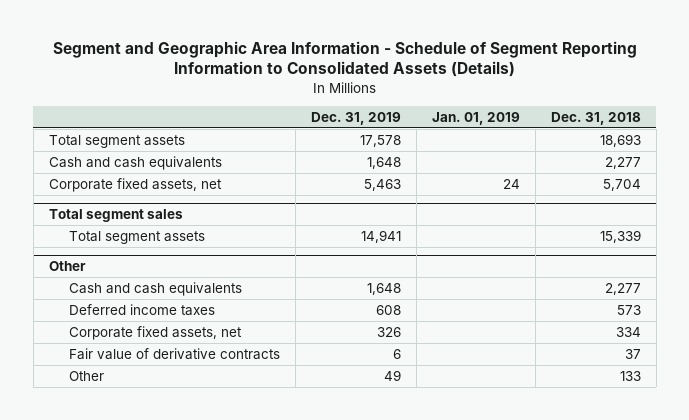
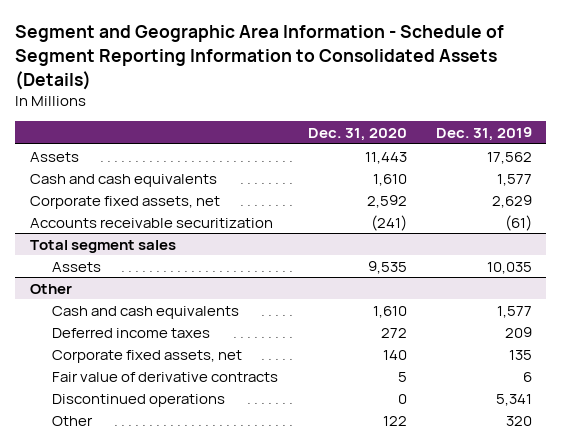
[431,111,520,125] Jan. 01, 2019 -> none
[550,111,641,125] Dec. 31, 2018 -> none
none -> [307,127,407,141] Dec. 31, 2020
[48,134,185,148] Total segment assets -> [29,151,79,162] Assets
[359,134,401,147] 17,578 -> [486,151,532,164] 17,562
[366,156,401,169] 1,648 -> [496,173,532,186] 1,577
[363,178,401,191] 5,463 -> [491,194,532,208] 2,629
none -> [29,217,273,228] Accounts receivable securitization
[68,230,205,244] Total segment assets -> [52,261,102,272] Assets
[360,229,401,243] 14,941 -> [486,261,532,274] 10,035
[366,282,401,295] 1,648 -> [496,305,532,318] 1,577
[375,304,401,315] 608 -> [504,326,532,338] 209
[376,326,401,337] 326 -> [508,349,532,360] 135
none -> [52,393,226,407] Discontinued operations
[383,369,401,381] 49 -> [505,415,532,426] 320

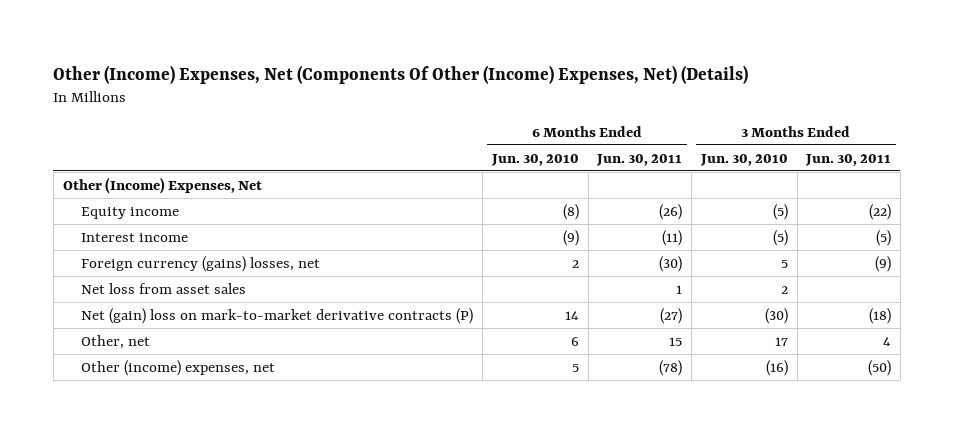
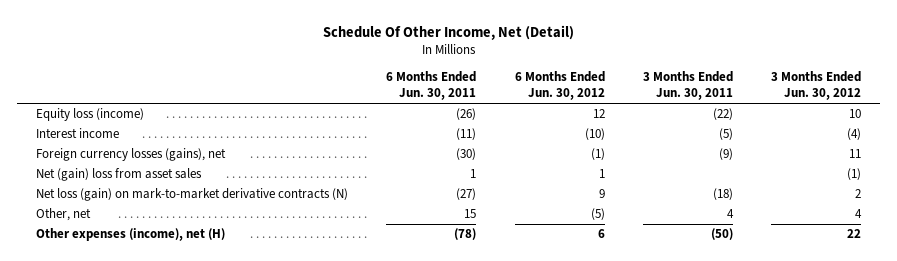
[53,64,749,84] Other (Income) Expenses, Net (Components Of Other (Income) Expenses, Net) (Details) -> [322,24,574,40] Schedule Of Other Income, Net (Detail)
[490,153,579,166] Jun. 30, 2010 -> none
[699,153,788,166] Jun. 30, 2010 -> none
none -> [514,71,605,101] 6 Months Ended Jun. 30, 2012
none -> [771,71,862,101] 3 Months Ended Jun. 30, 2012
[62,176,262,194] Other (Income) Expenses, Net -> none
[81,206,180,219] Equity income -> [36,108,145,122] Equity loss (income)
[81,255,321,272] Foreign currency (gains) losses, net -> [36,148,227,162] Foreign currency losses (gains), net
[81,282,247,294] Net loss from asset sales -> [36,168,203,182] Net (gain) loss from asset sales
[81,307,474,324] Net (gain) loss on mark-to-market derivative contracts (P) -> [36,188,349,202] Net loss (gain) on mark-to-market derivative contracts (N)
[81,359,276,376] Other (income) expenses, net -> [36,228,226,242] Other expenses (income), net (H)

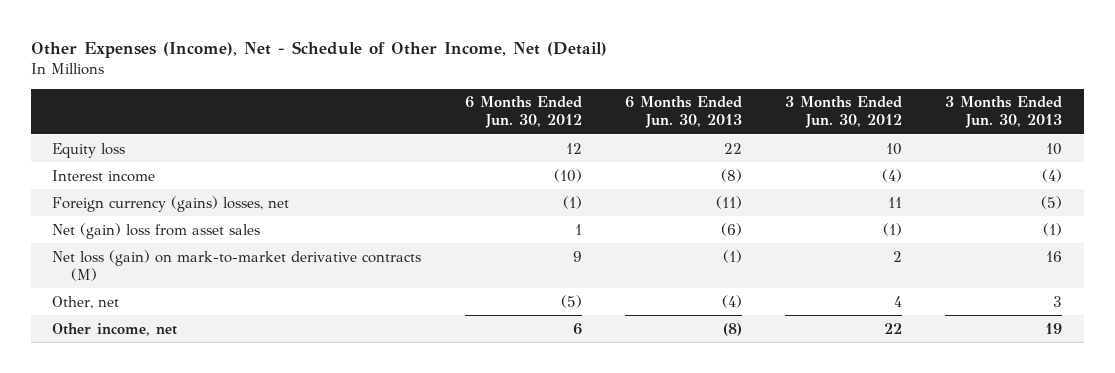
[322,24,574,40] Schedule Of Other Income, Net (Detail) -> [30,40,607,58] Other Expenses (Income), Net - Schedule of Other Income, Net (Detail)
[386,71,477,101] 6 Months Ended Jun. 30, 2011 -> none
[642,71,733,101] 3 Months Ended Jun. 30, 2011 -> none
none -> [624,96,742,129] 6 Months Ended Jun. 30, 2013
none -> [945,96,1063,129] 3 Months Ended Jun. 30, 2013
[36,108,145,122] Equity loss (income) -> [52,142,126,158] Equity loss
[36,148,227,162] Foreign currency losses (gains), net -> [52,195,290,212] Foreign currency (gains) losses, net
[36,188,349,202] Net loss (gain) on mark-to-market derivative contracts (N) -> [52,249,422,281] Net loss (gain) on mark-to-market derivative contracts (M)
[36,228,226,242] Other expenses (income), net (H) -> [52,322,178,336] Other income, net

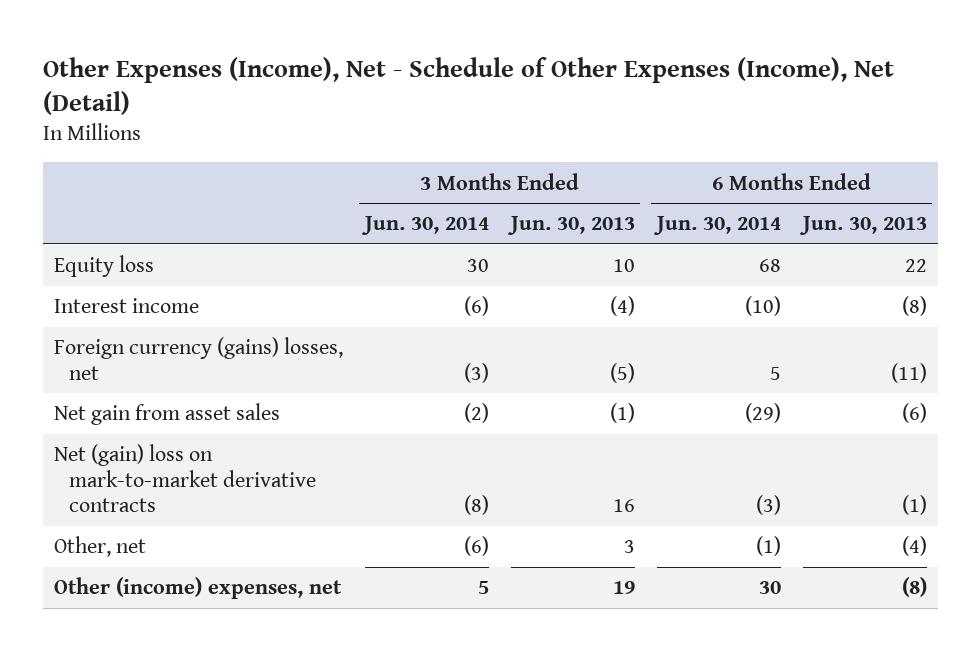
[30,40,607,58] Other Expenses (Income), Net - Schedule of Other Income, Net (Detail) -> [42,56,894,115] Other Expenses (Income), Net - Schedule of Other Expenses (Income), Net (Detail)
[464,96,582,129] 6 Months Ended Jun. 30, 2012 -> none
[785,96,903,129] 3 Months Ended Jun. 30, 2012 -> none
none -> [360,216,489,236] Jun. 30, 2014
none -> [652,216,781,236] Jun. 30, 2014
[52,222,261,239] Net (gain) loss from asset sales -> [53,403,280,426] Net gain from asset sales
[52,249,422,281] Net loss (gain) on mark-to-market derivative contracts (M) -> [53,444,317,513] Net (gain) loss on mark-to-market derivative contracts
[52,322,178,336] Other income, net -> [53,577,342,600] Other (income) expenses, net

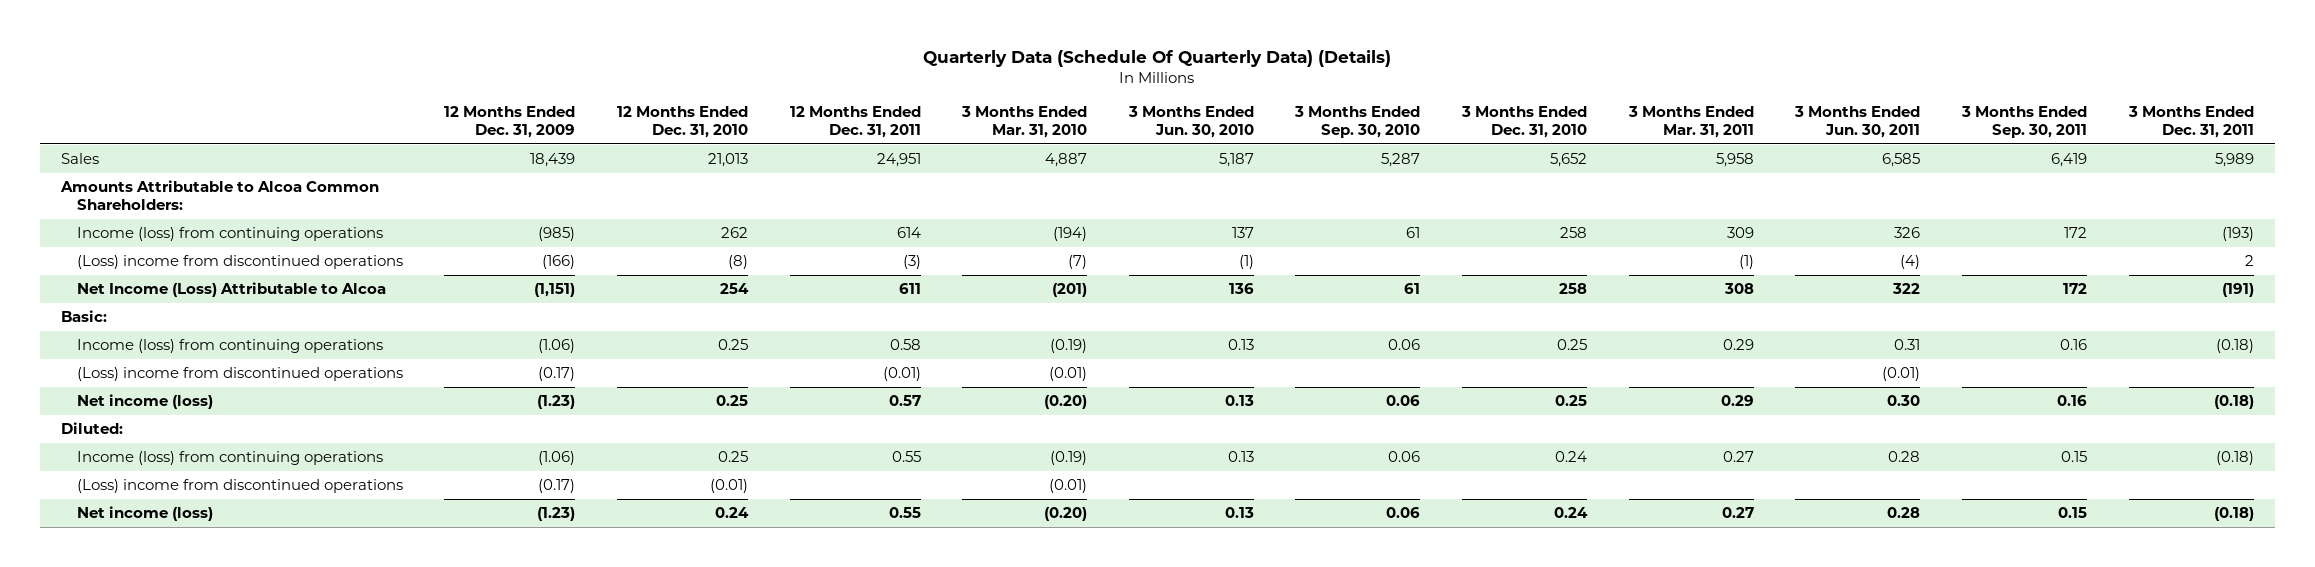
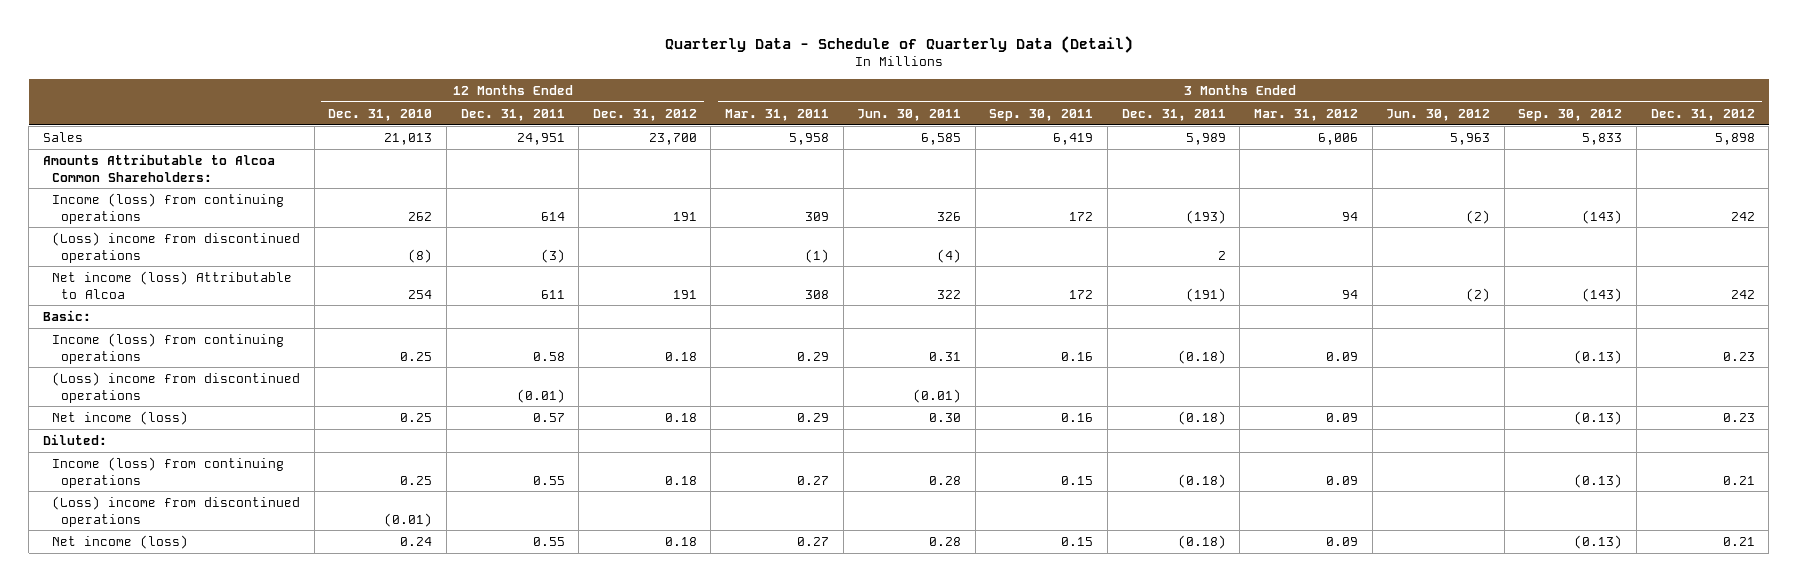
[923,50,1392,68] Quarterly Data (Schedule Of Quarterly Data) (Details) -> [664,35,1133,53] Quarterly Data - Schedule of Quarterly Data (Detail)
[444,106,576,138] 12 Months Ended Dec. 31, 2009 -> none
[961,106,1088,138] 3 Months Ended Mar. 31, 2010 -> none
[1127,106,1254,138] 3 Months Ended Jun. 30, 2010 -> none
[1294,106,1421,138] 3 Months Ended Sep. 30, 2010 -> none
[1461,106,1588,138] 3 Months Ended Dec. 31, 2010 -> none
none -> [592,108,697,121] Dec. 31, 2012
none -> [1253,108,1358,121] Mar. 31, 2012
none -> [1386,108,1491,121] Jun. 30, 2012
none -> [1518,108,1623,121] Sep. 30, 2012
none -> [1650,108,1755,121] Dec. 31, 2012
[76,282,386,298] Net Income (Loss) Attributable to Alcoa -> [52,270,293,299] Net income (loss) Attributable to Alcoa

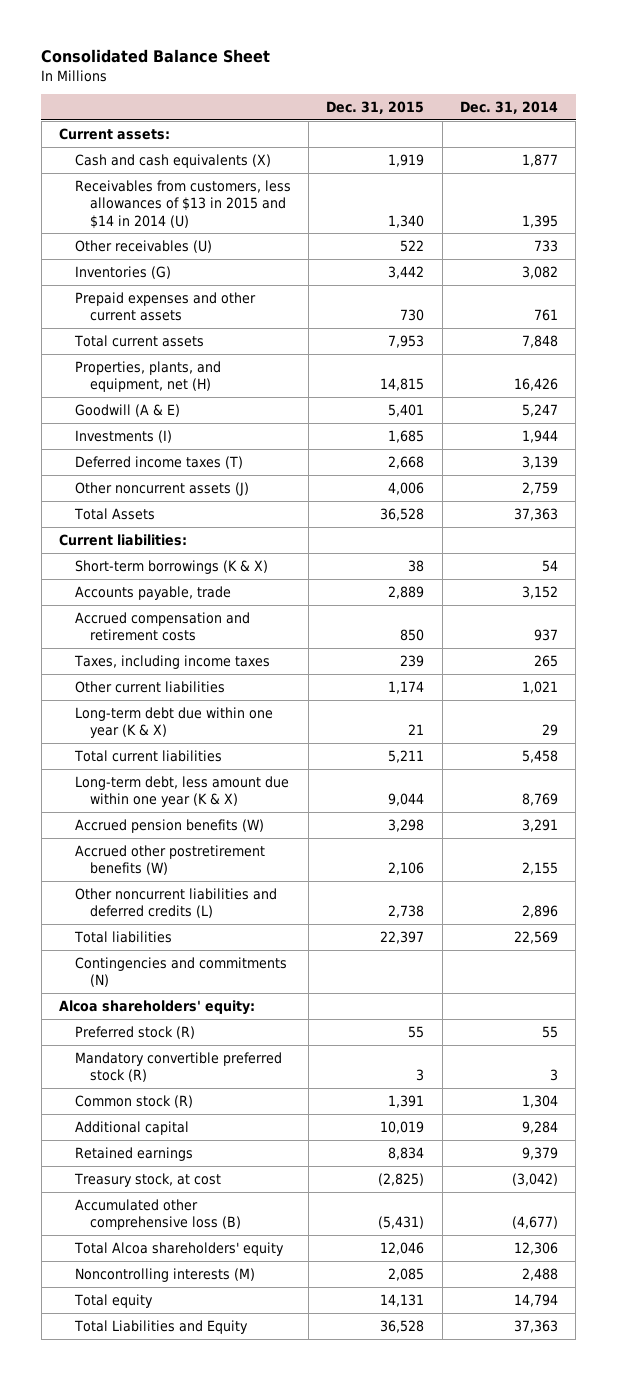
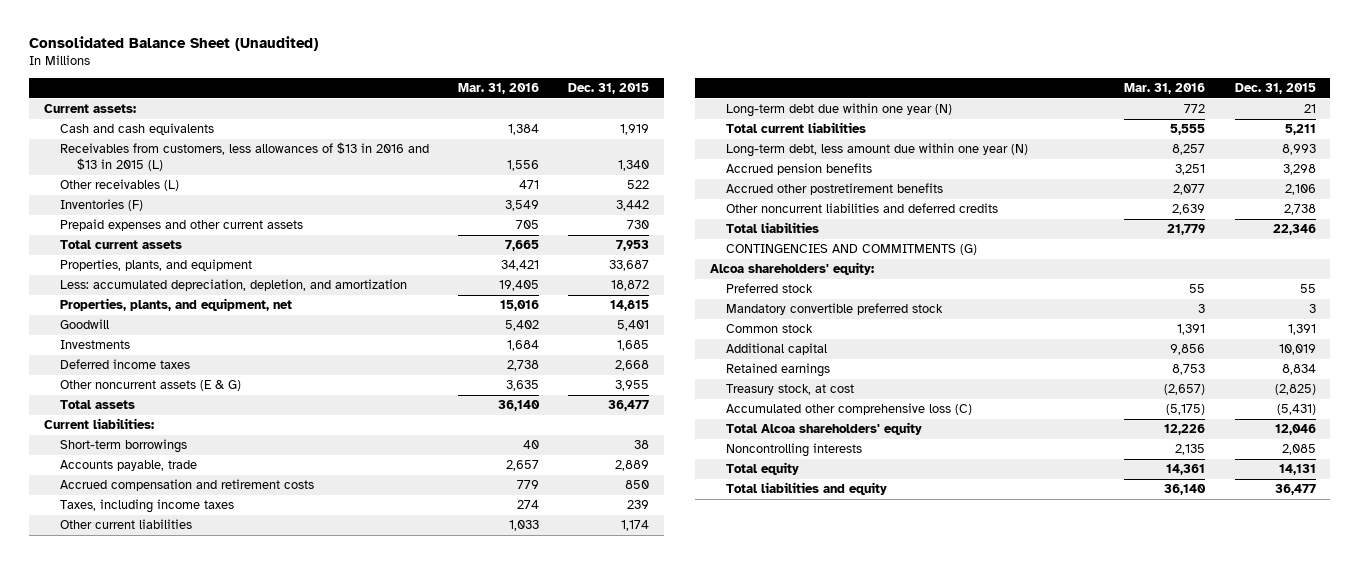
[41,49,271,64] Consolidated Balance Sheet -> [28,36,318,52] Consolidated Balance Sheet (Unaudited)
[460,101,559,115] Dec. 31, 2014 -> none
none -> [458,82,540,94] Mar. 31, 2016
[74,153,271,168] Cash and cash equivalents (X) -> [60,123,215,136] Cash and cash equivalents
[74,179,291,229] Receivables from customers, less allowances of $13 in 2015 and $14 in 2014 (U) -> [60,142,430,172] Receivables from customers, less allowances of $13 in 2016 and $13 in 2015 (L)
[74,239,212,253] Other receivables (U) -> [60,179,180,192] Other receivables (L)
[74,265,171,279] Inventories (G) -> [60,199,144,212] Inventories (F)
none -> [60,259,253,272] Properties, plants, and equipment
none -> [60,279,408,292] Less: accumulated depreciation, depletion, and amortization
[74,360,221,393] Properties, plants, and equipment, net (H) -> [60,298,293,312] Properties, plants, and equipment, net
[74,403,180,417] Goodwill (A & E) -> [60,319,110,330] Goodwill
[74,429,172,443] Investments (I) -> [60,340,131,350] Investments
[74,455,243,469] Deferred income taxes (T) -> [60,359,191,370] Deferred income taxes
[74,481,249,496] Other noncurrent assets (J) -> [60,380,242,392] Other noncurrent assets (E & G)
[388,481,425,495] 4,006 -> [615,380,650,392] 3,955
[73,507,155,520] Total Assets -> [60,400,136,410] Total assets
[380,507,425,521] 36,528 -> [608,400,650,412] 36,477
[74,559,268,574] Short-term borrowings (K & X) -> [60,439,188,454] Short-term borrowings
[74,706,273,739] Long-term debt due within one year (K & X) -> [726,103,953,118] Long-term debt due within one year (N)
[74,775,289,808] Long-term debt, less amount due within one year (K & X) -> [726,143,1029,158] Long-term debt, less amount due within one year (N)
[388,793,425,807] 9,044 -> [1281,144,1316,156] 8,993
[74,818,264,833] Accrued pension benefits (W) -> [726,163,873,176] Accrued pension benefits
[74,844,265,876] Accrued other postretirement benefits (W) -> [726,183,944,196] Accrued other postretirement benefits
[74,887,277,919] Other noncurrent liabilities and deferred credits (L) -> [726,203,999,214] Other noncurrent liabilities and deferred credits
[380,930,425,944] 22,397 -> [1272,224,1316,236] 22,346
[74,956,287,988] Contingencies and commitments (N) -> [726,244,978,256] CONTINGENCIES AND COMMITMENTS (G)
[74,1025,195,1039] Preferred stock (R) -> [726,283,814,294] Preferred stock
[74,1051,282,1083] Mandatory convertible preferred stock (R) -> [726,303,944,316] Mandatory convertible preferred stock
[74,1094,193,1108] Common stock (R) -> [726,324,814,334] Common stock
[74,1198,242,1231] Accumulated other comprehensive loss (B) -> [726,403,973,416] Accumulated other comprehensive loss (C)
[74,1267,255,1282] Noncontrolling interests (M) -> [726,443,863,458] Noncontrolling interests
[73,1319,248,1334] Total Liabilities and Equity -> [726,482,888,496] Total liabilities and equity
[380,1319,425,1333] 36,528 -> [1274,484,1316,496] 36,477

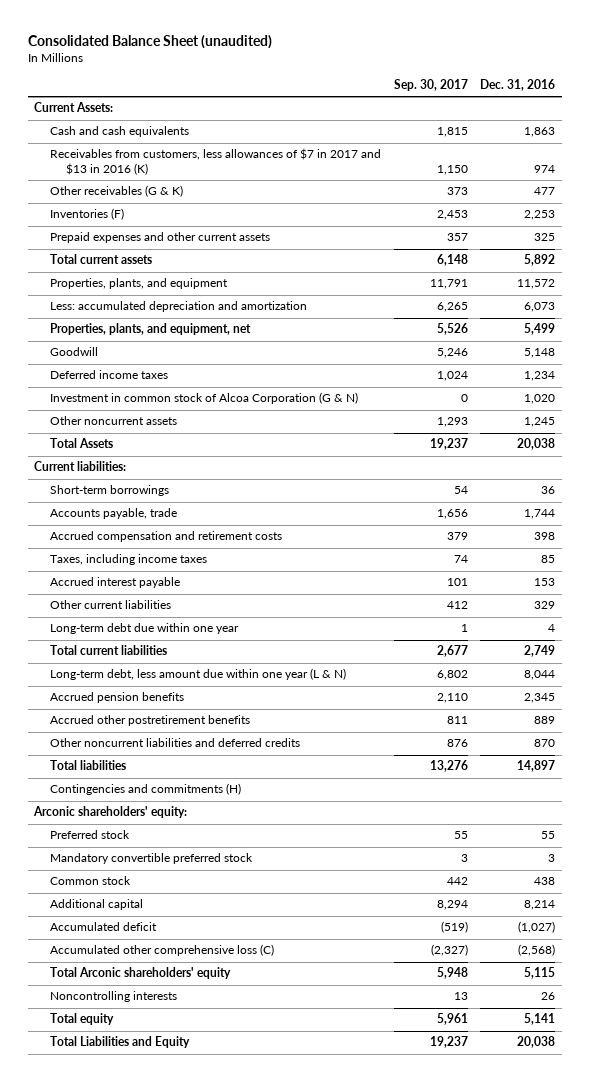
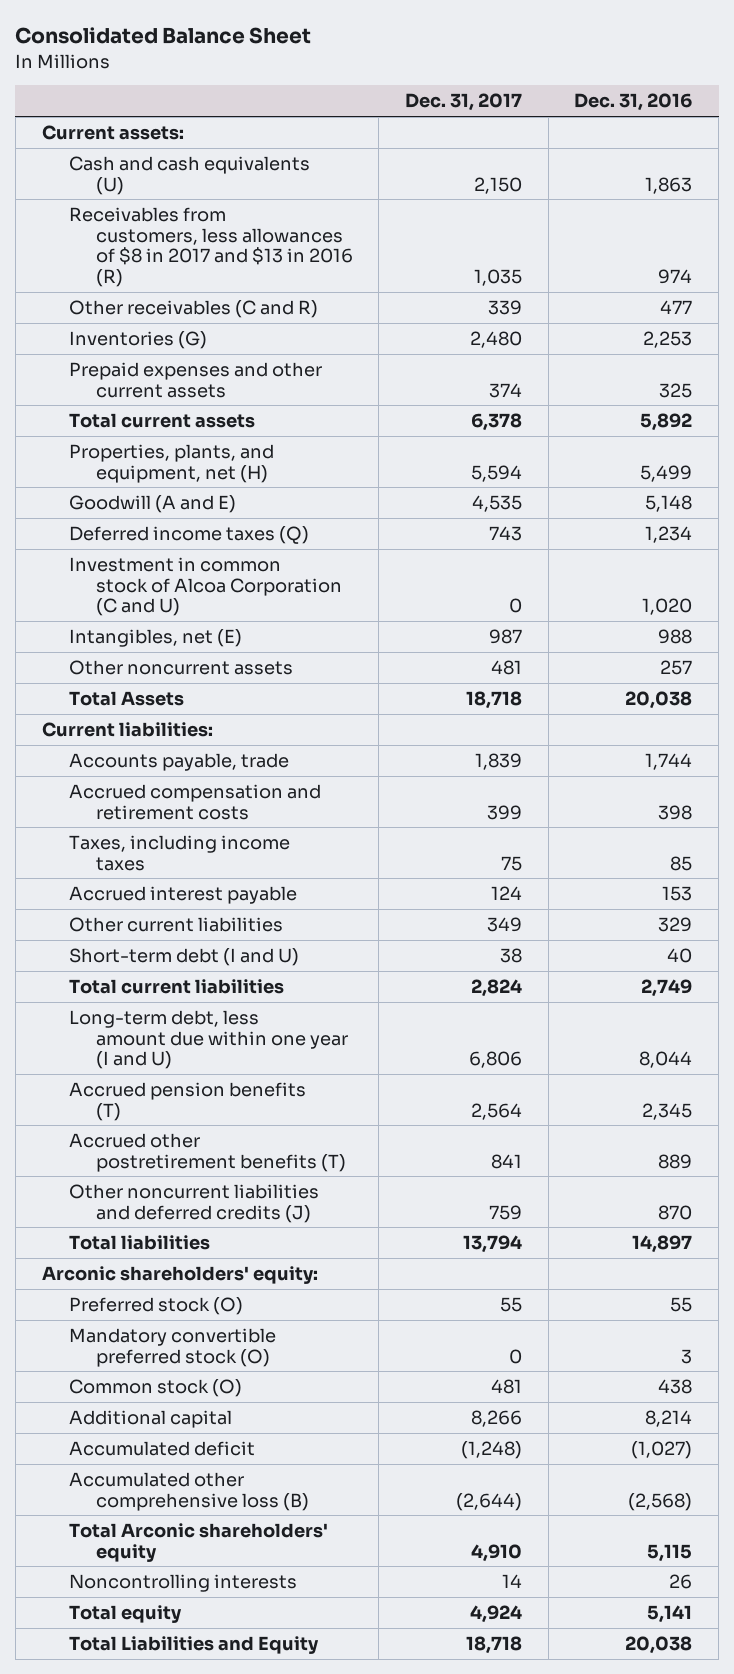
[28,35,273,50] Consolidated Balance Sheet (unaudited) -> [15,27,312,45] Consolidated Balance Sheet
[393,79,468,92] Sep. 30, 2017 -> none
none -> [405,93,523,112] Dec. 31, 2017
[34,102,114,113] Current Assets: -> [41,124,184,140] Current assets:
[50,126,190,138] Cash and cash equivalents -> [68,155,310,195] Cash and cash equivalents (U)
[50,148,382,176] Receivables from customers, less allowances of $7 in 2017 and $13 in 2016 (K) -> [68,206,353,288] Receivables from customers, less allowances of $8 in 2017 and $13 in 2016 (R)
[50,185,184,198] Other receivables (G & K) -> [68,299,318,318] Other receivables (C and R)
[50,208,125,221] Inventories (F) -> [68,330,207,349] Inventories (G)
[50,278,229,290] Properties, plants, and equipment -> none
[50,301,308,313] Less: accumulated depreciation and amortization -> none
[50,323,252,336] Properties, plants, and equipment, net -> [68,443,274,483] Properties, plants, and equipment, net (H)
[50,347,99,357] Goodwill -> [68,494,236,513] Goodwill (A and E)
[50,370,169,380] Deferred income taxes -> [68,525,309,544] Deferred income taxes (Q)
[50,392,359,405] Investment in common stock of Alcoa Corporation (G & N) -> [68,556,342,617] Investment in common stock of Alcoa Corporation (C and U)
none -> [68,628,242,647] Intangibles, net (E)
[524,417,556,428] 1,245 -> [660,659,693,675] 257
[50,485,170,497] Short-term borrowings -> none
[50,623,240,635] Long-term debt due within one year -> none
none -> [68,947,299,966] Short-term debt (I and U)
[50,668,347,681] Long-term debt, less amount due within one year (L & N) -> [68,1009,348,1070] Long-term debt, less amount due within one year (I and U)
[50,692,185,704] Accrued pension benefits -> [68,1081,306,1121] Accrued pension benefits (T)
[50,715,251,727] Accrued other postretirement benefits -> [68,1132,346,1172] Accrued other postretirement benefits (T)
[50,738,301,748] Other noncurrent liabilities and deferred credits -> [68,1183,319,1223] Other noncurrent liabilities and deferred credits (J)
[50,783,242,796] Contingencies and commitments (H) -> none
[50,830,131,840] Preferred stock -> [68,1296,243,1315] Preferred stock (O)
[50,853,254,865] Mandatory convertible preferred stock -> [68,1327,276,1367] Mandatory convertible preferred stock (O)
[50,876,132,886] Common stock -> [68,1378,242,1397] Common stock (O)
[50,944,275,957] Accumulated other comprehensive loss (C) -> [68,1471,309,1511] Accumulated other comprehensive loss (B)

